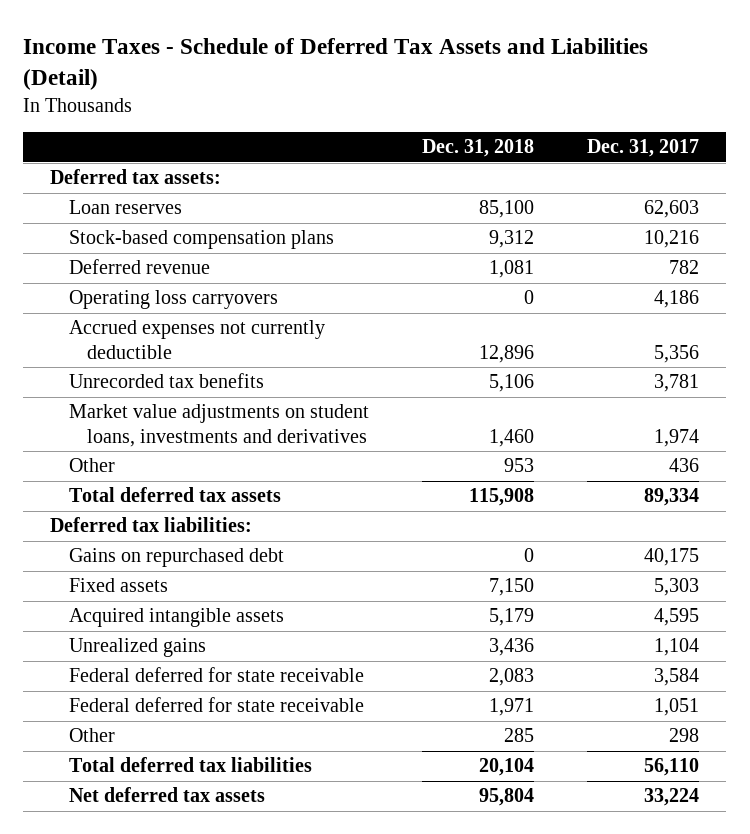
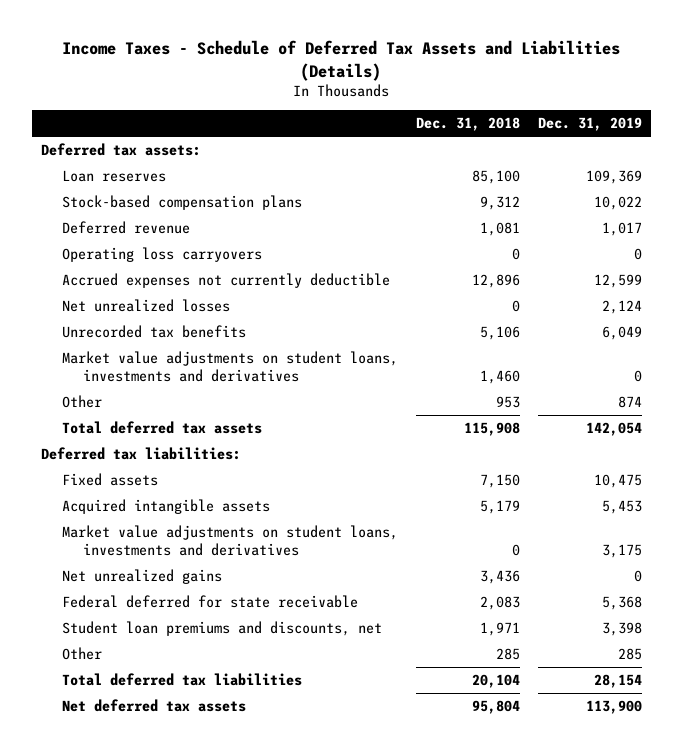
[23,38,649,91] Income Taxes - Schedule of Deferred Tax Assets and Liabilities (Detail) -> [62,40,621,81] Income Taxes - Schedule of Deferred Tax Assets and Liabilities (Details)
[587,139,700,158] Dec. 31, 2017 -> none
none -> [537,117,642,132] Dec. 31, 2019
none -> [61,298,230,312] Net unrealized losses
[68,548,284,568] Gains on repurchased debt -> none
none -> [61,524,398,557] Market value adjustments on student loans, investments and derivatives
[68,638,206,658] Unrealized gains -> [61,568,222,584] Net unrealized gains
[68,697,364,713] Federal deferred for state receivable -> [61,620,382,636] Student loan premiums and discounts, net

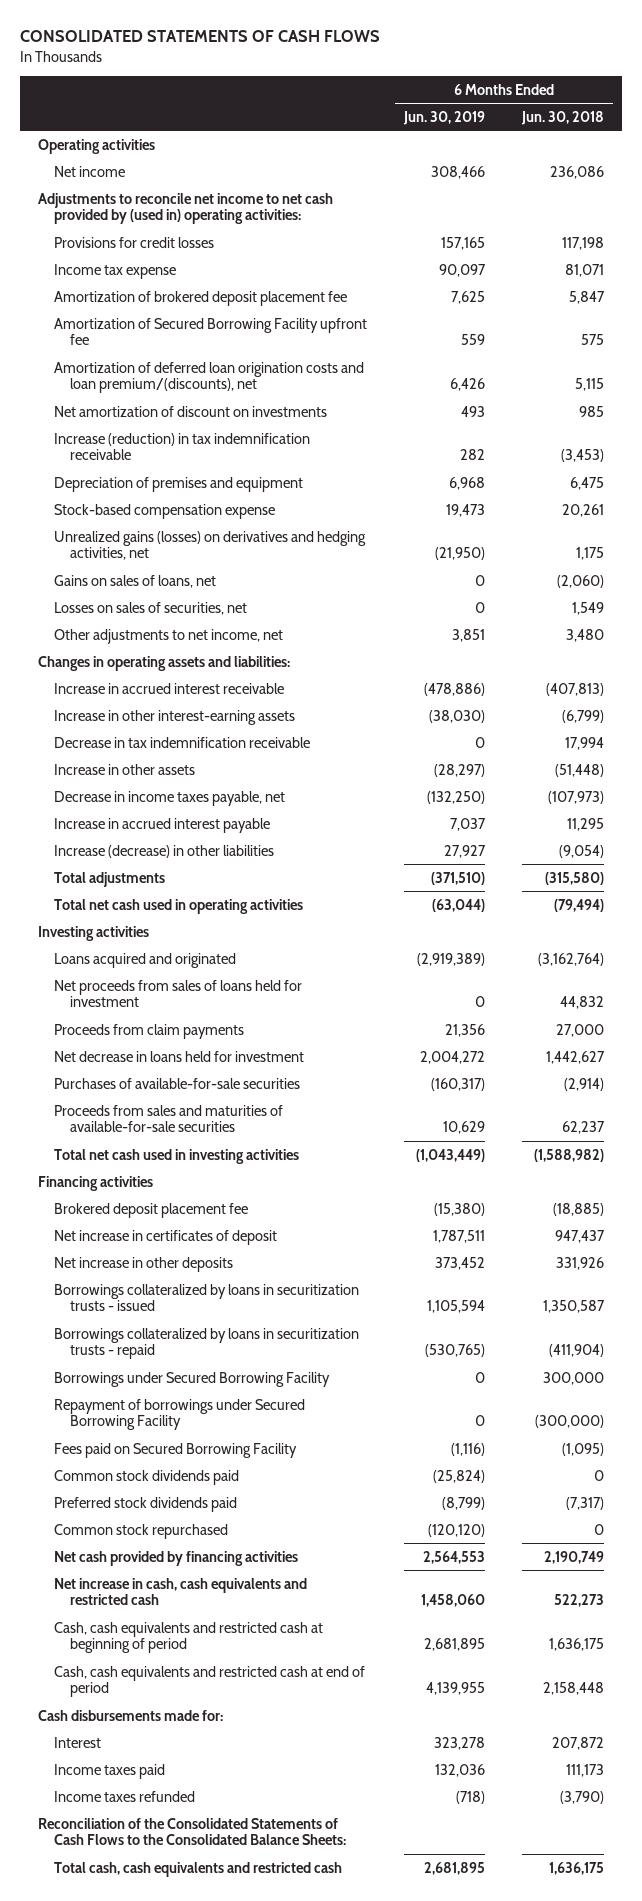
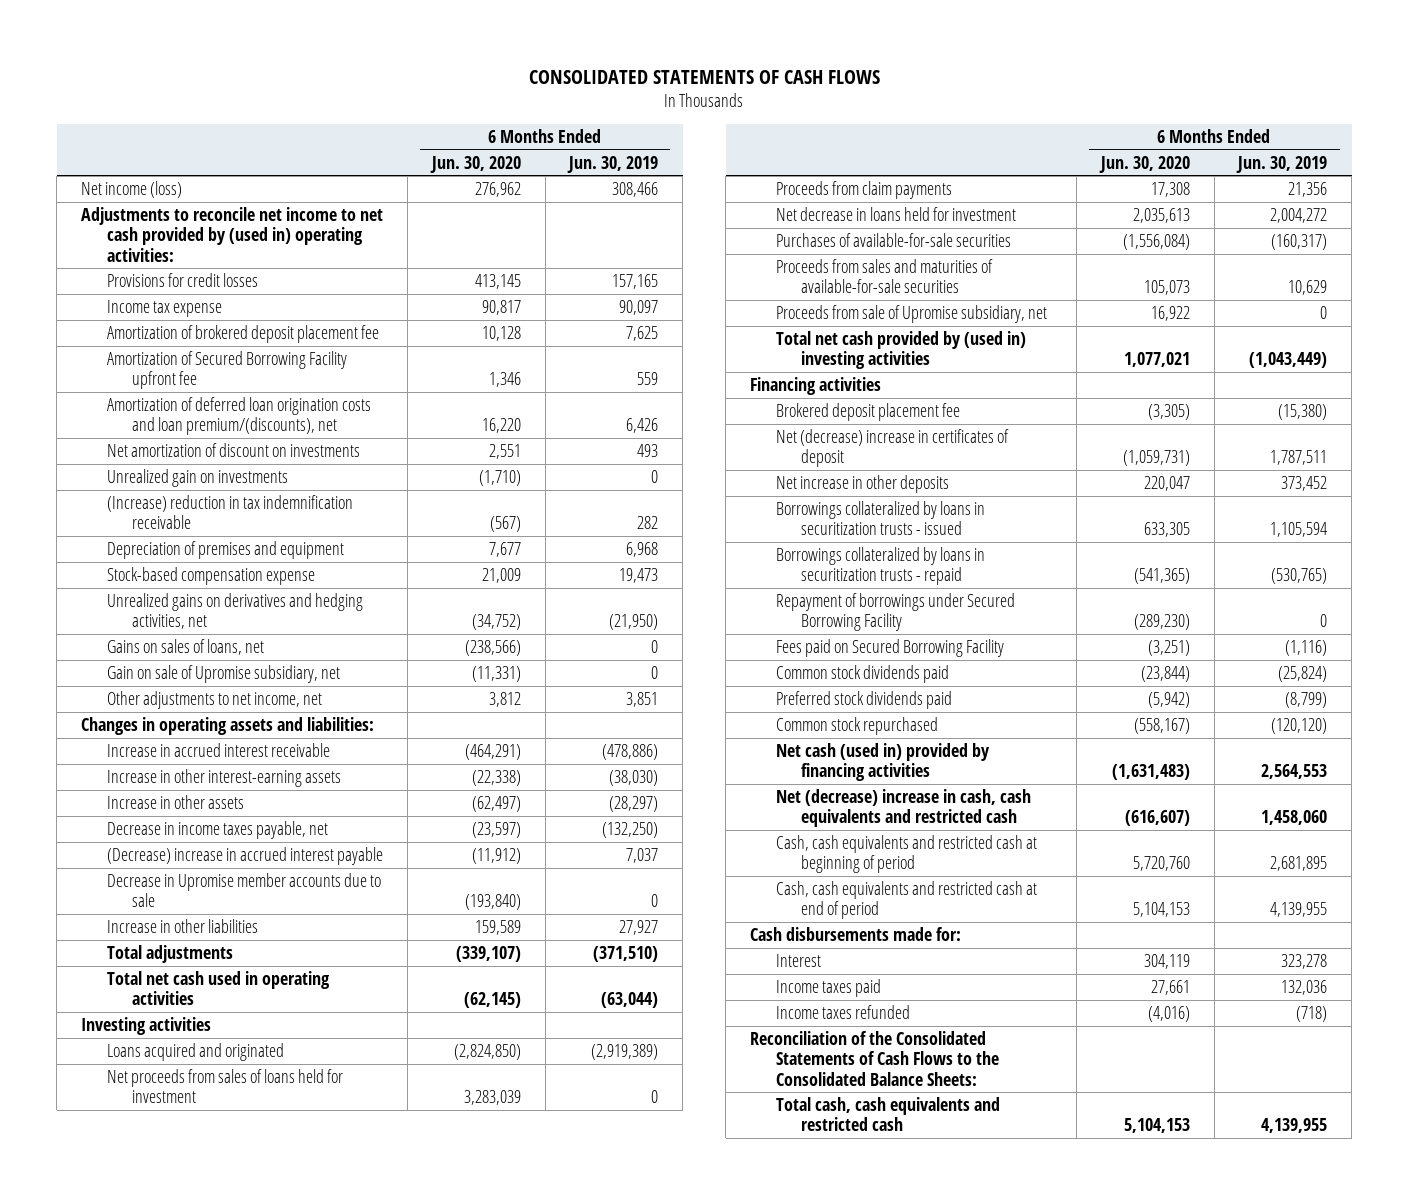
[520,110,604,125] Jun. 30, 2018 -> none
none -> [429,155,521,173] Jun. 30, 2020
[37,138,155,154] Operating activities -> none
[54,165,126,177] Net income -> [81,180,183,198] Net income (loss)
none -> [106,468,288,487] Unrealized gain on investments
[54,432,311,461] Increase (reduction) in tax indemnification receivable -> [106,494,353,530] (Increase) reduction in tax indemnification receivable
[54,530,367,561] Unrealized gains (losses) on derivatives and hedging activities, net -> [106,592,363,630] Unrealized gains on derivatives and hedging activities, net
[54,601,248,615] Losses on sales of securities, net -> none
none -> [106,664,340,683] Gain on sale of Upromise subsidiary, net
[54,736,311,748] Decrease in tax indemnification receivable -> none
[54,817,271,833] Increase in accrued interest payable -> [106,846,383,865] (Decrease) increase in accrued interest payable
none -> [106,872,381,908] Decrease in Upromise member accounts due to sale
[54,844,275,858] Increase (decrease) in other liabilities -> [106,918,258,933] Increase in other liabilities
none -> [775,304,1047,323] Proceeds from sale of Upromise subsidiary, net
[54,1148,300,1164] Total net cash used in investing activities -> [775,330,1026,370] Total net cash provided by (used in) investing activities
[54,1229,278,1245] Net increase in certificates of deposit -> [775,428,1009,468] Net (decrease) increase in certificates of deposit
[54,1371,331,1387] Borrowings under Secured Borrowing Facility -> none
[54,1550,299,1566] Net cash provided by financing activities -> [775,742,990,782] Net cash (used in) provided by financing activities
[54,1577,308,1606] Net increase in cash, cash equivalents and restricted cash -> [775,788,1031,828] Net (decrease) increase in cash, cash equivalents and restricted cash
[423,1861,485,1875] 2,681,895 -> [1261,1118,1328,1134] 4,139,955

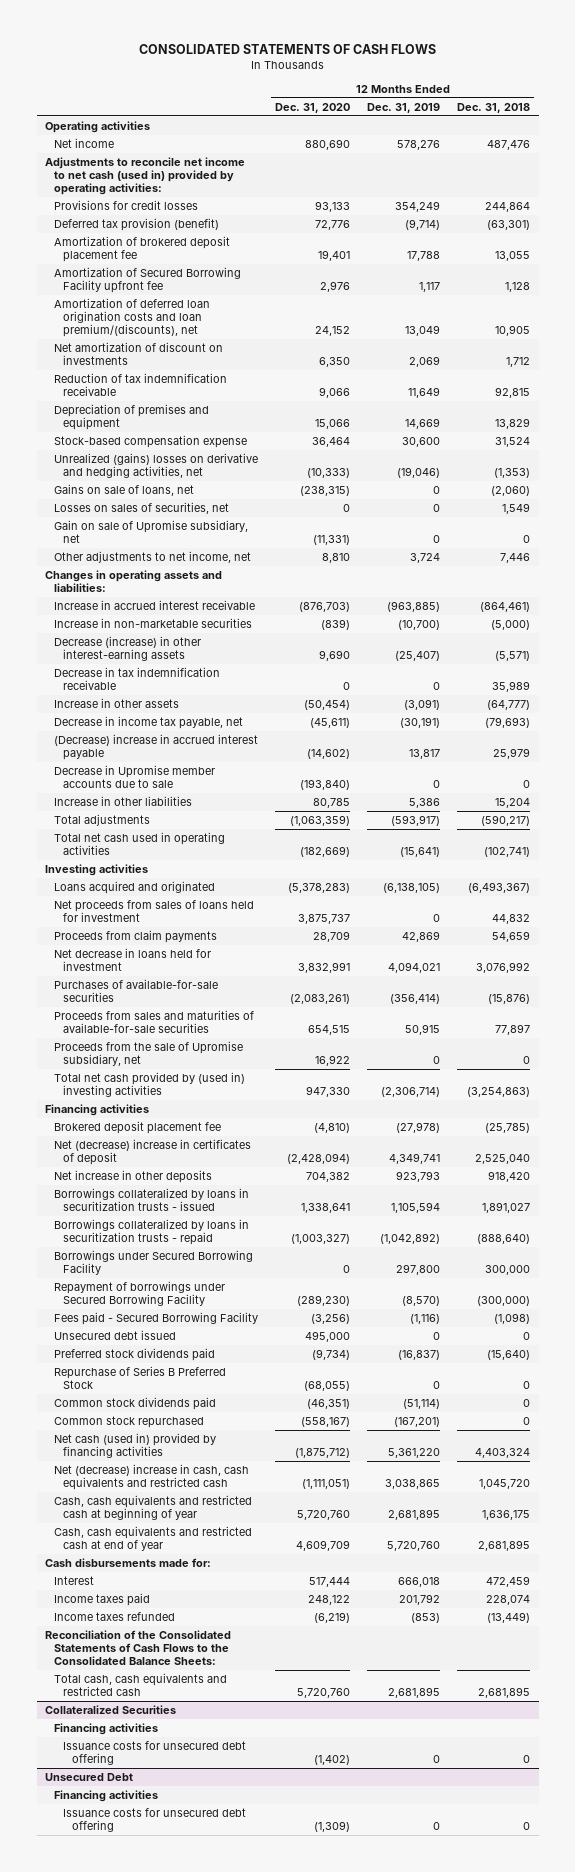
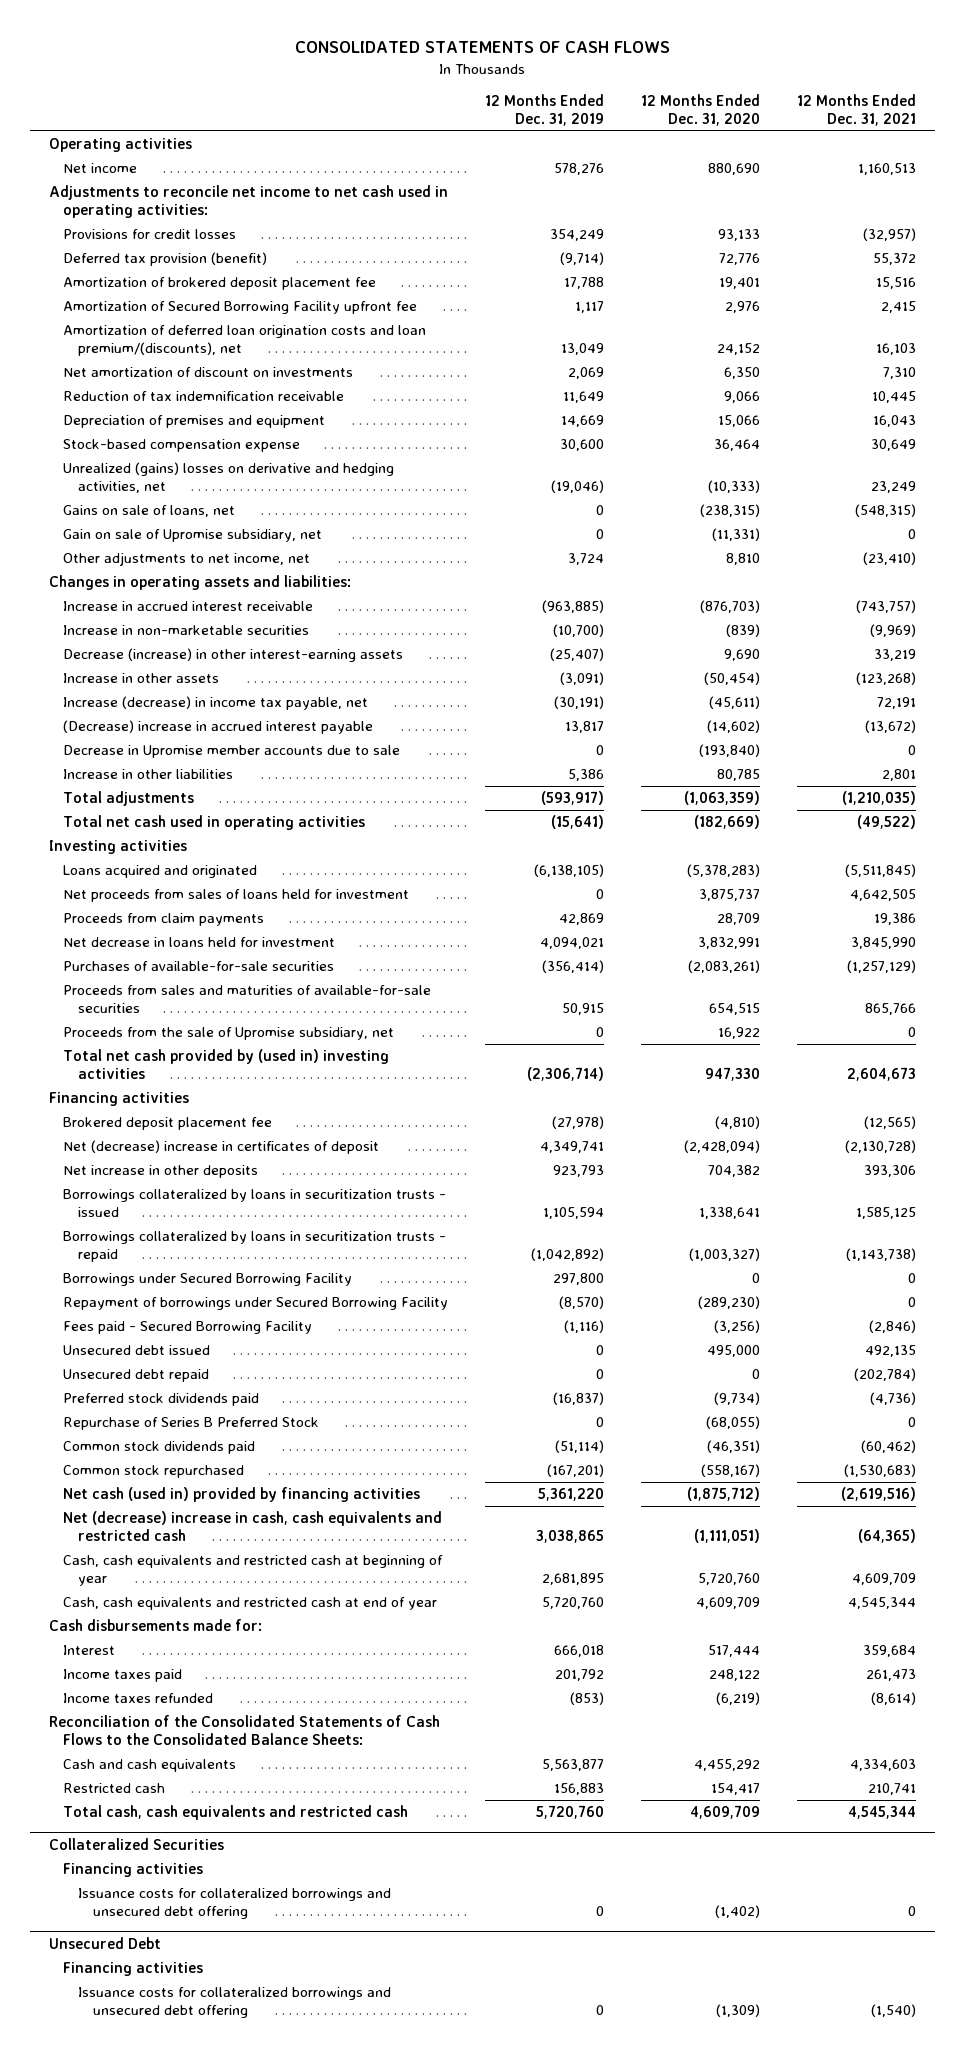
[457,102,531,113] Dec. 31, 2018 -> none
none -> [797,93,917,126] 12 Months Ended Dec. 31, 2021
[45,157,246,196] Adjustments to reconcile net income to net cash (used in) provided by operating activities: -> [48,185,448,219] Adjustments to reconcile net income to net cash used in operating activities:
[54,502,230,515] Losses on sales of securities, net -> none
[54,667,221,691] Decrease in tax indemnification receivable -> none
[54,716,244,730] Decrease in income tax payable, net -> [63,696,369,711] Increase (decrease) in income tax payable, net
none -> [63,1369,210,1383] Unsecured debt repaid
none -> [63,1759,237,1773] Cash and cash equivalents
none -> [63,1783,166,1794] Restricted cash
[297,1688,351,1699] 5,720,760 -> [690,1805,761,1820] 4,609,709
[388,1687,441,1699] 2,681,895 -> [536,1805,605,1820] 5,720,760
[63,1741,247,1766] Issuance costs for unsecured debt offering -> [77,1888,391,1920] Issuance costs for collateralized borrowings and unsecured debt offering
[63,1808,247,1833] Issuance costs for unsecured debt offering -> [77,1987,391,2019] Issuance costs for collateralized borrowings and unsecured debt offering

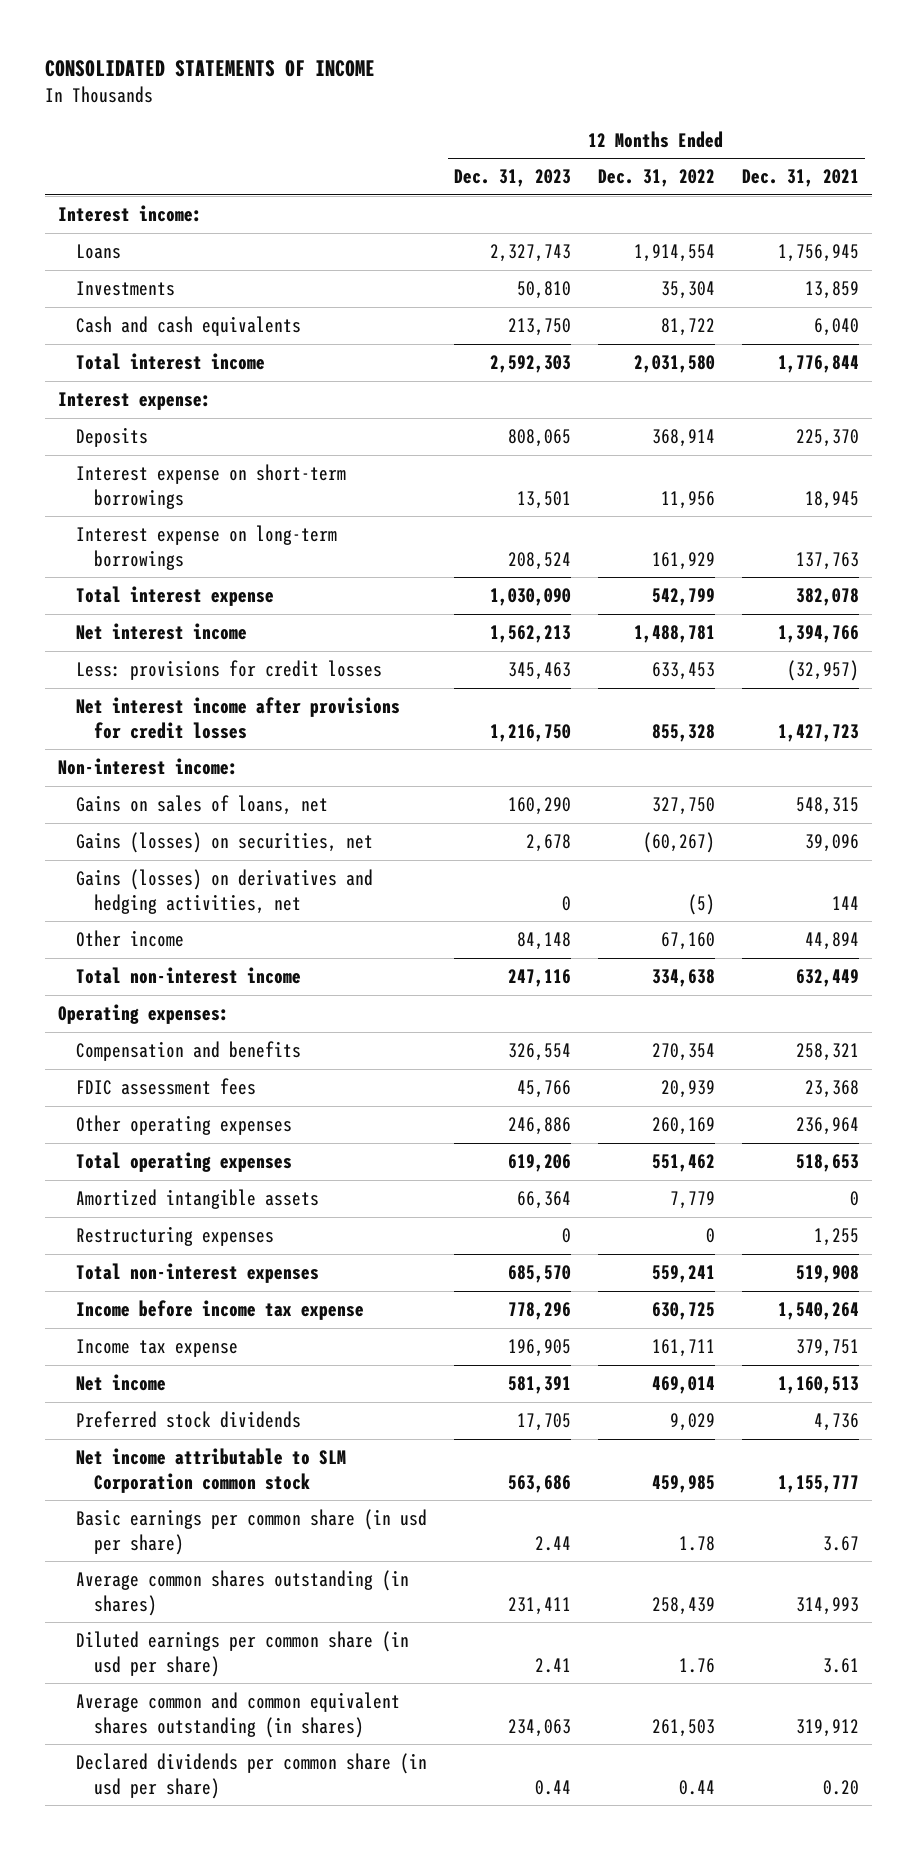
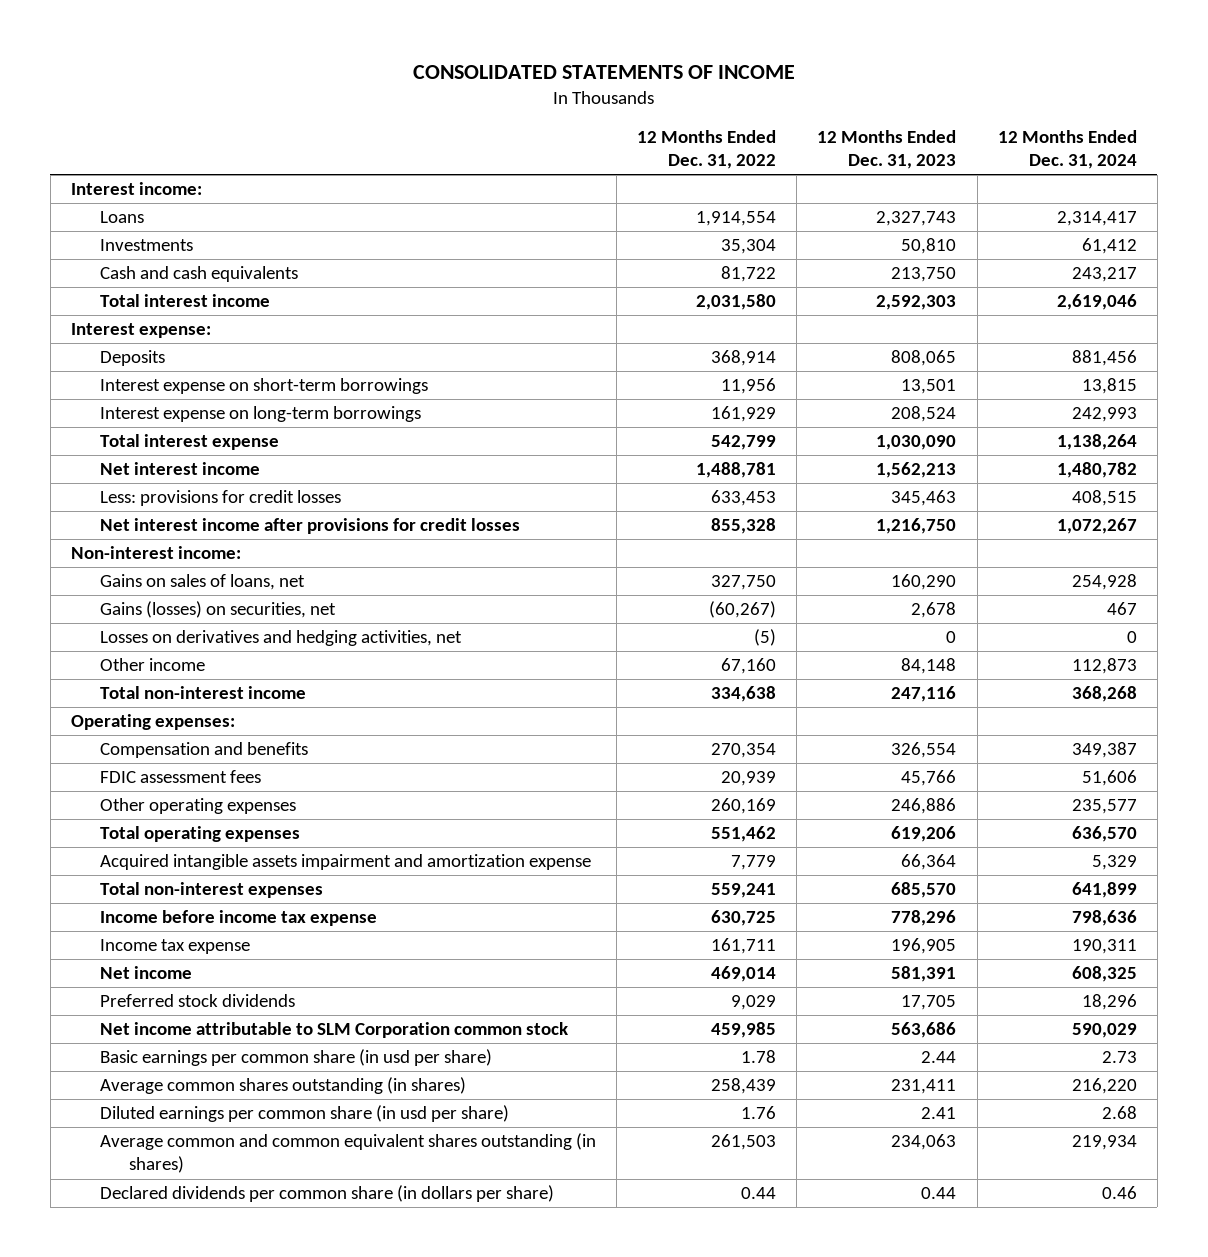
[741,169,859,188] Dec. 31, 2021 -> none
none -> [997,129,1137,170] 12 Months Ended Dec. 31, 2024
[76,869,374,914] Gains (losses) on derivatives and hedging activities, net -> [99,630,462,647] Losses on derivatives and hedging activities, net
[76,1226,275,1247] Restructuring expenses -> none
[76,1189,320,1210] Amortized intangible assets -> [99,854,591,871] Acquired intangible assets impairment and amortization expense
[76,1753,428,1799] Declared dividends per common share (in usd per share) -> [99,1185,554,1203] Declared dividends per common share (in dollars per share)

